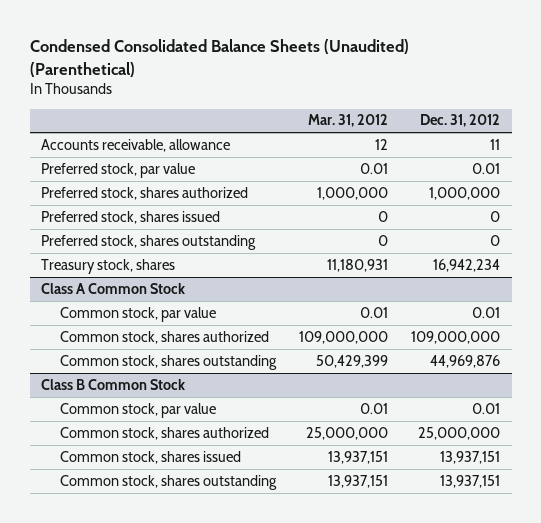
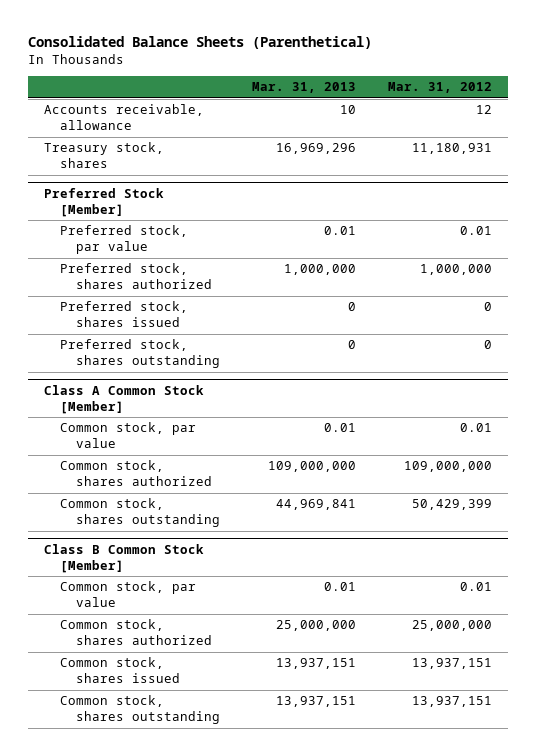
[29,39,409,77] Condensed Consolidated Balance Sheets (Unaudited) (Parenthetical) -> [28,36,373,50] Consolidated Balance Sheets (Parenthetical)
[420,114,501,128] Dec. 31, 2012 -> none
none -> [252,82,357,94] Mar. 31, 2013
[41,258,176,274] Treasury stock, shares -> [44,142,165,169] Treasury stock, shares
none -> [44,188,165,218] Preferred Stock [Member]
[41,282,186,294] Class A Common Stock -> [44,385,205,415] Class A Common Stock [Member]
[41,378,186,390] Class B Common Stock -> [44,544,205,574] Class B Common Stock [Member]

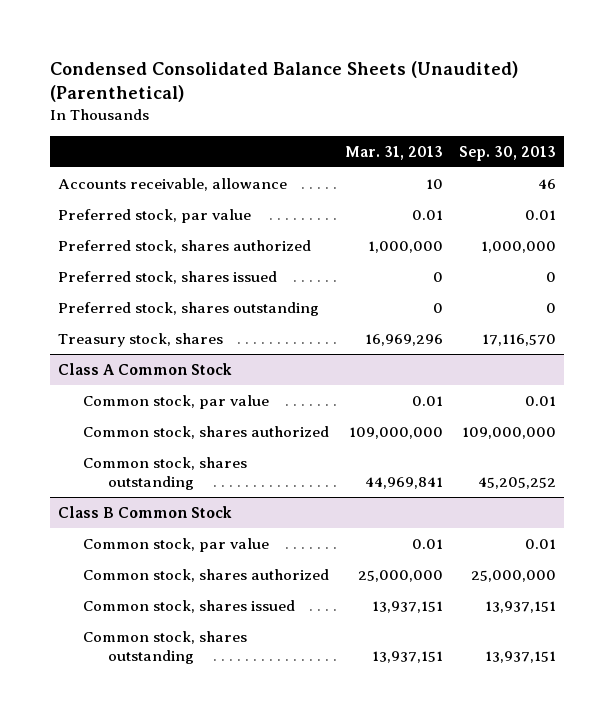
[28,36,373,50] Consolidated Balance Sheets (Parenthetical) -> [50,60,519,102] Condensed Consolidated Balance Sheets (Unaudited) (Parenthetical)
[388,82,493,94] Mar. 31, 2012 -> none
none -> [459,145,557,161] Sep. 30, 2013
[44,188,165,218] Preferred Stock [Member] -> none
[44,142,165,169] Treasury stock, shares -> [58,332,224,347] Treasury stock, shares
[44,385,205,415] Class A Common Stock [Member] -> [58,362,233,375] Class A Common Stock
[44,544,205,574] Class B Common Stock [Member] -> [58,505,233,518] Class B Common Stock

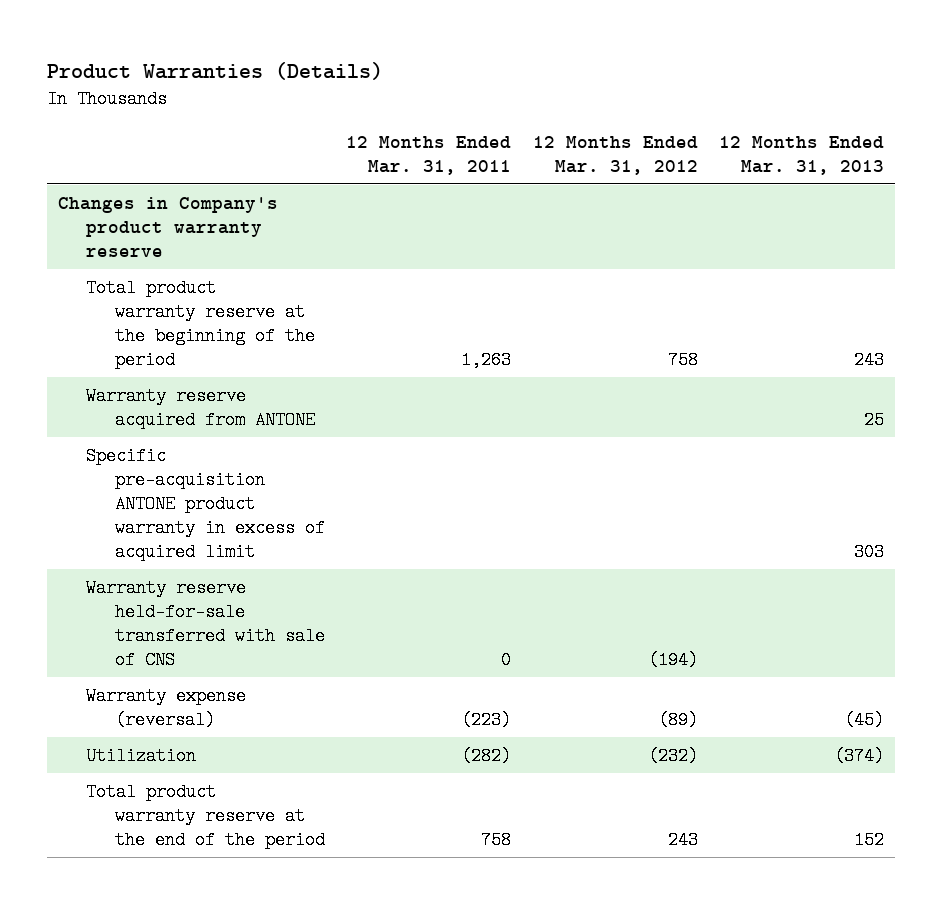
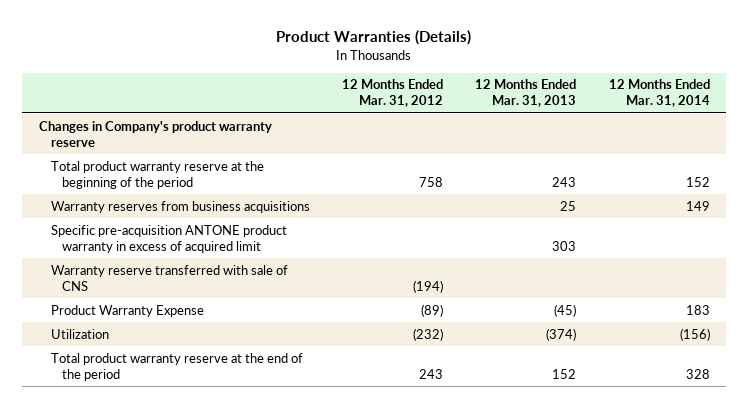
[346,136,512,176] 12 Months Ended Mar. 31, 2011 -> none
none -> [608,79,710,108] 12 Months Ended Mar. 31, 2014
[86,386,316,429] Warranty reserve acquired from ANTONE -> [50,200,310,213] Warranty reserves from business acquisitions
[86,578,326,669] Warranty reserve held-for-sale transferred with sale of CNS -> [50,264,288,291] Warranty reserve transferred with sale of CNS
[86,686,247,729] Warranty expense (reversal) -> [50,304,204,317] Product Warranty Expense

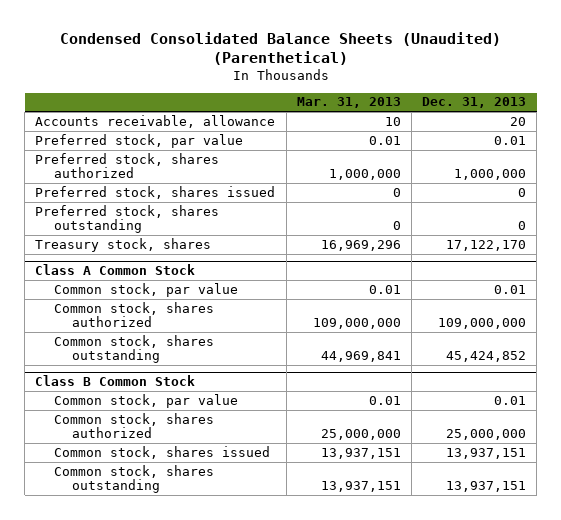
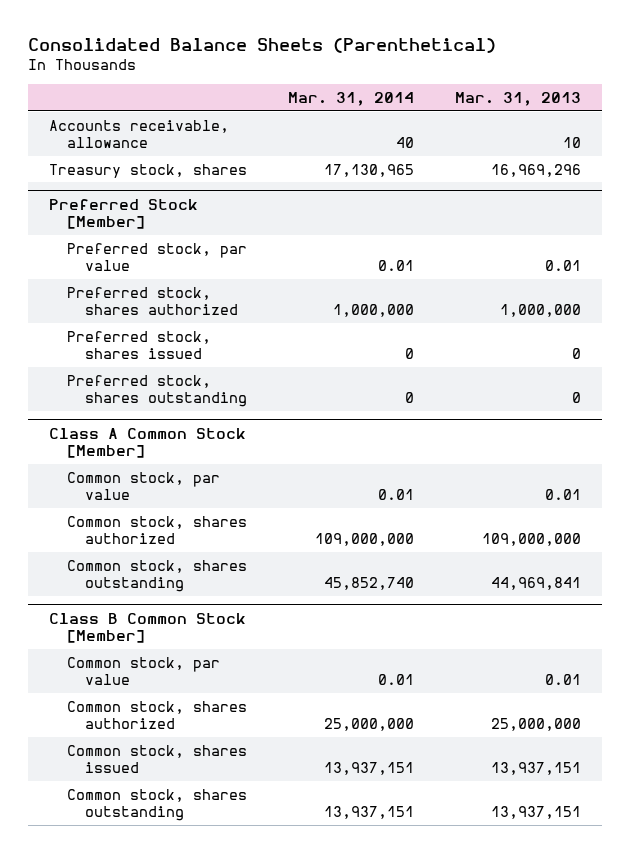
[59,31,501,66] Condensed Consolidated Balance Sheets (Unaudited) (Parenthetical) -> [28,37,497,53] Consolidated Balance Sheets (Parenthetical)
[422,97,527,109] Dec. 31, 2013 -> none
none -> [288,92,415,107] Mar. 31, 2014
[35,237,212,252] Treasury stock, shares -> [48,163,247,178] Treasury stock, shares
none -> [48,198,198,230] Preferred Stock [Member]
[35,264,196,276] Class A Common Stock -> [48,427,246,459] Class A Common Stock [Member]
[35,375,196,387] Class B Common Stock -> [48,612,246,644] Class B Common Stock [Member]

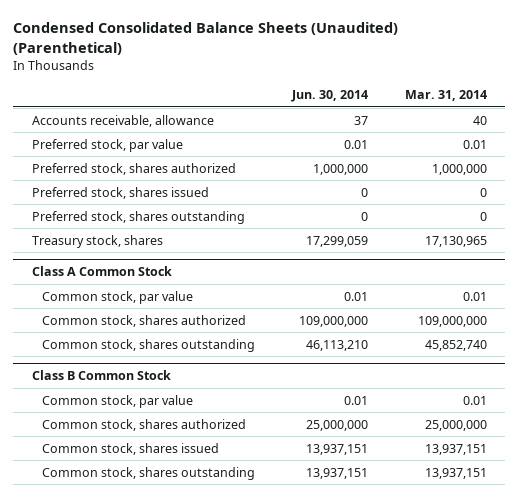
[28,37,497,53] Consolidated Balance Sheets (Parenthetical) -> [13,22,399,55] Condensed Consolidated Balance Sheets (Unaudited) (Parenthetical)
[455,92,582,107] Mar. 31, 2013 -> none
none -> [291,90,369,103] Jun. 30, 2014
[48,198,198,230] Preferred Stock [Member] -> none
[48,163,247,178] Treasury stock, shares -> [31,234,163,248] Treasury stock, shares
[48,427,246,459] Class A Common Stock [Member] -> [31,266,172,277] Class A Common Stock
[48,612,246,644] Class B Common Stock [Member] -> [31,370,171,381] Class B Common Stock

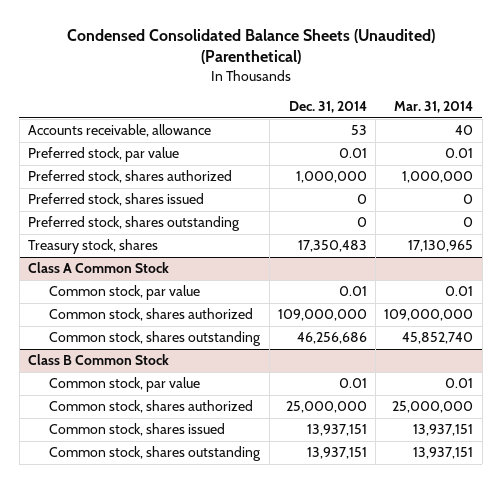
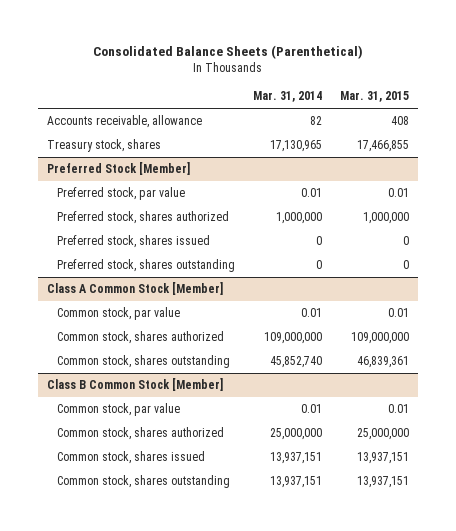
[66,28,435,65] Condensed Consolidated Balance Sheets (Unaudited) (Parenthetical) -> [93,45,364,60] Consolidated Balance Sheets (Parenthetical)
[288,100,367,113] Dec. 31, 2014 -> none
none -> [340,91,410,103] Mar. 31, 2015
[455,125,474,136] 40 -> [310,116,323,126] 82
[27,239,158,255] Treasury stock, shares -> [46,139,161,153] Treasury stock, shares
none -> [46,162,190,176] Preferred Stock [Member]
[27,262,169,274] Class A Common Stock -> [46,282,223,296] Class A Common Stock [Member]
[27,354,169,366] Class B Common Stock -> [46,378,223,392] Class B Common Stock [Member]

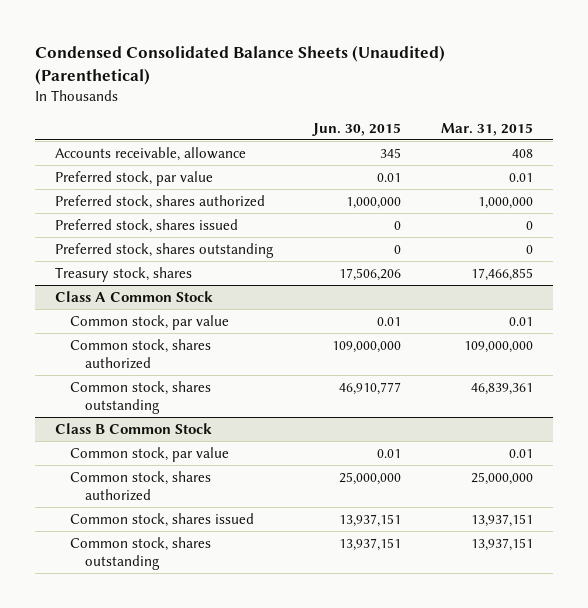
[93,45,364,60] Consolidated Balance Sheets (Parenthetical) -> [34,44,445,85] Condensed Consolidated Balance Sheets (Unaudited) (Parenthetical)
[253,91,323,103] Mar. 31, 2014 -> none
none -> [312,122,402,136] Jun. 30, 2015
[46,162,190,176] Preferred Stock [Member] -> none
[46,139,161,153] Treasury stock, shares -> [54,266,192,282] Treasury stock, shares
[46,282,223,296] Class A Common Stock [Member] -> [54,290,213,302] Class A Common Stock
[46,378,223,392] Class B Common Stock [Member] -> [54,422,212,434] Class B Common Stock

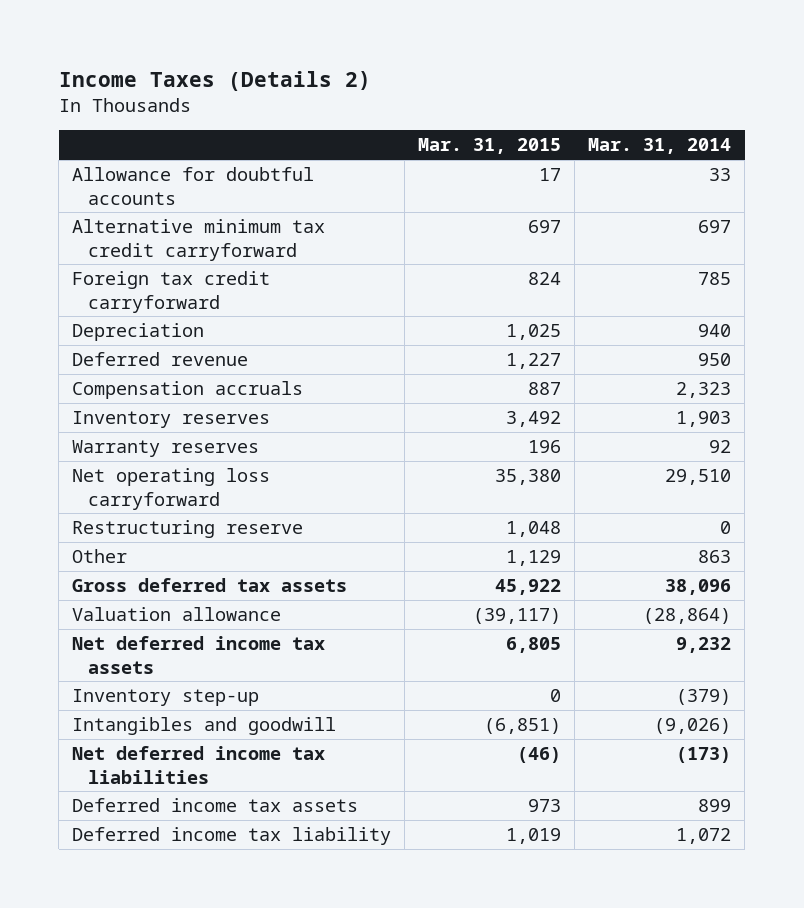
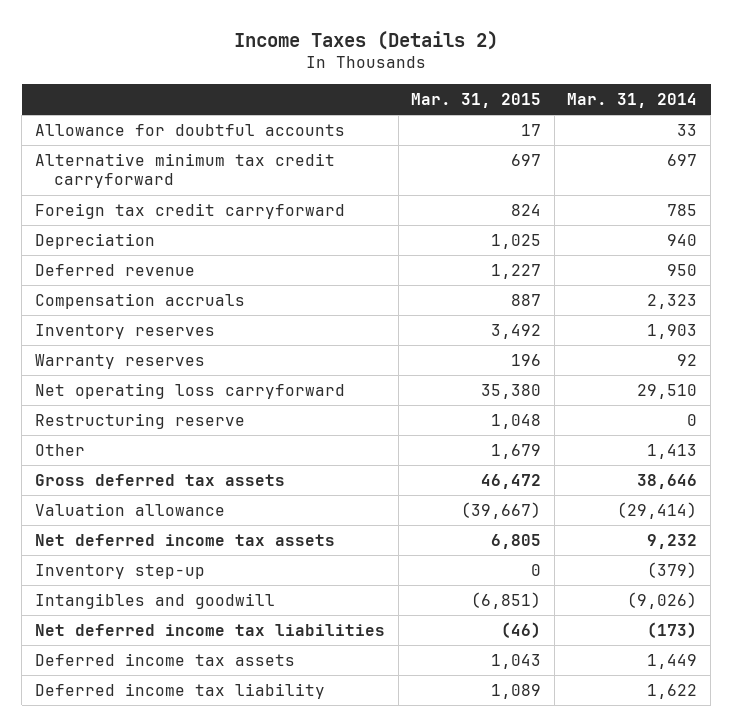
[506,550,562,567] 1,129 -> [491,444,542,460] 1,679
[698,550,732,564] 863 -> [647,444,698,460] 1,413
[495,579,562,596] 45,922 -> [481,474,542,490] 46,472
[665,579,732,596] 38,096 -> [637,474,698,490] 38,646
[473,608,562,625] (39,117) -> [461,502,542,520] (39,667)
[643,608,732,625] (28,864) -> [617,502,698,520] (29,414)
[528,799,562,813] 973 -> [491,654,542,670] 1,043
[698,799,732,813] 899 -> [647,654,698,670] 1,449
[506,828,562,845] 1,019 -> [491,684,542,700] 1,089
[676,828,732,845] 1,072 -> [647,684,698,700] 1,622

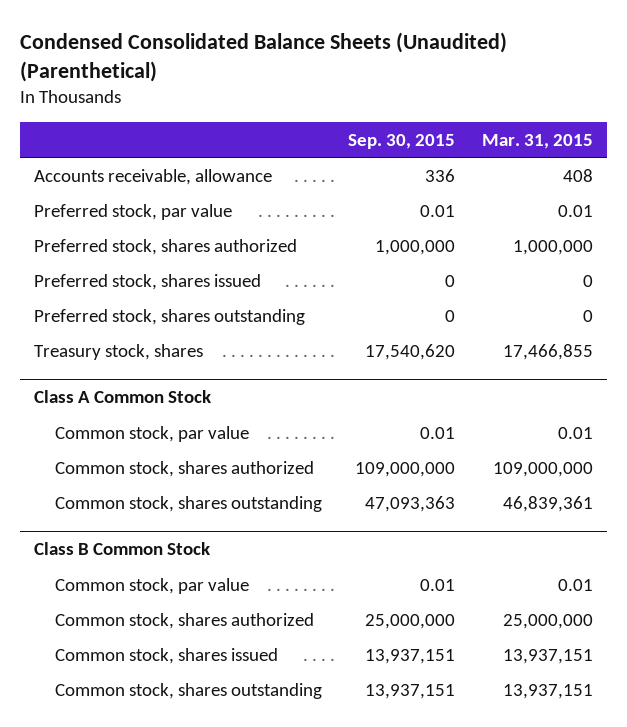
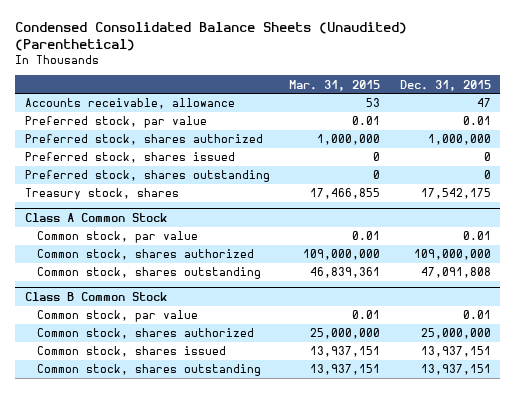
[348,133,456,149] Sep. 30, 2015 -> none
none -> [399,79,491,91] Dec. 31, 2015
[563,168,594,182] 408 -> [366,98,381,108] 53

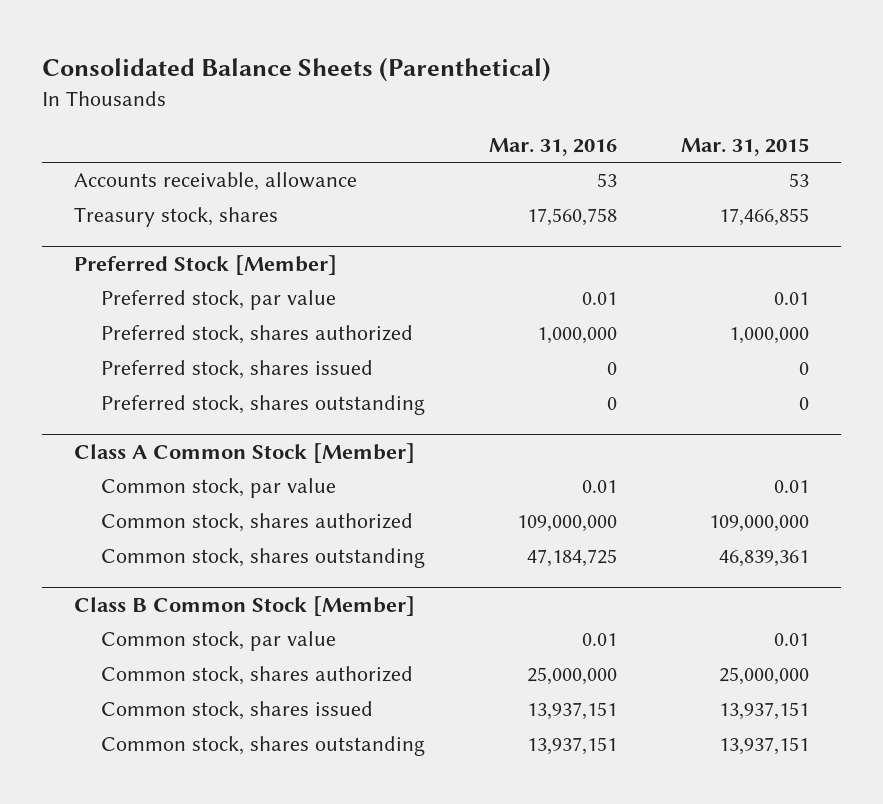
[14,22,407,52] Condensed Consolidated Balance Sheets (Unaudited) (Parenthetical) -> [41,56,551,82] Consolidated Balance Sheets (Parenthetical)
[399,79,491,91] Dec. 31, 2015 -> none
none -> [489,138,618,157] Mar. 31, 2016
[24,188,179,201] Treasury stock, shares -> [73,207,278,228] Treasury stock, shares
none -> [73,255,337,276] Preferred Stock [Member]
[24,212,167,222] Class A Common Stock -> [73,443,415,464] Class A Common Stock [Member]
[24,291,167,301] Class B Common Stock -> [73,596,415,617] Class B Common Stock [Member]

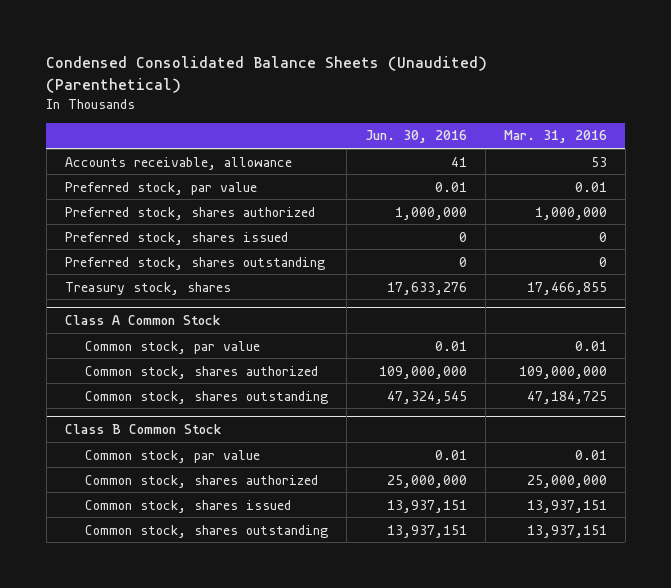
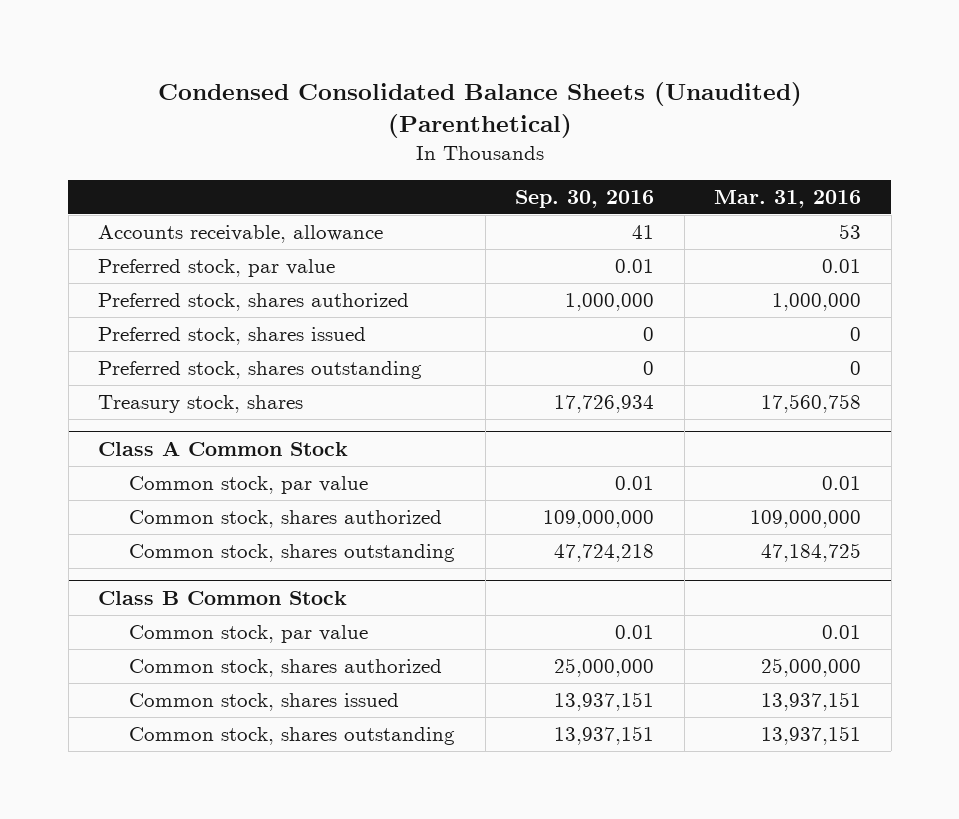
[364,130,467,144] Jun. 30, 2016 -> none
none -> [515,189,655,208] Sep. 30, 2016
[526,281,607,295] 17,466,855 -> [761,393,862,413] 17,560,758

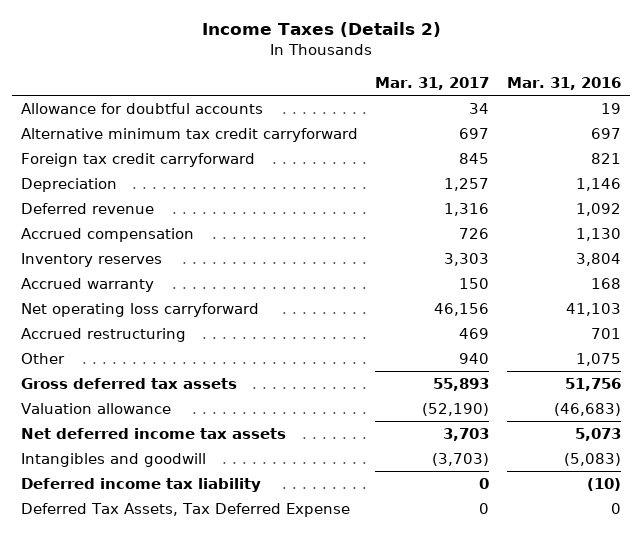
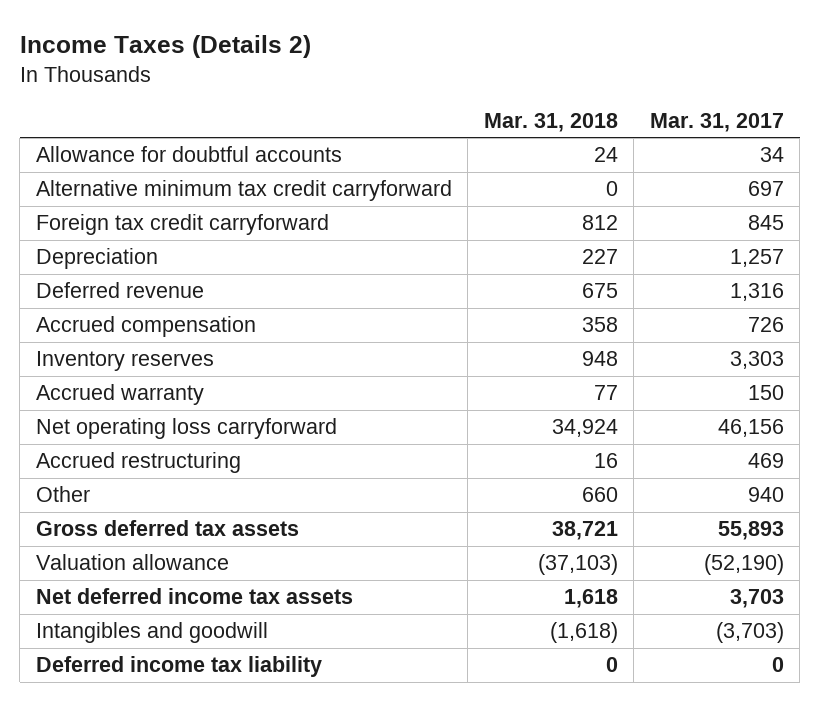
[506,76,621,90] Mar. 31, 2016 -> none
none -> [483,112,618,132] Mar. 31, 2018
[20,502,350,517] Deferred Tax Assets, Tax Deferred Expense -> none

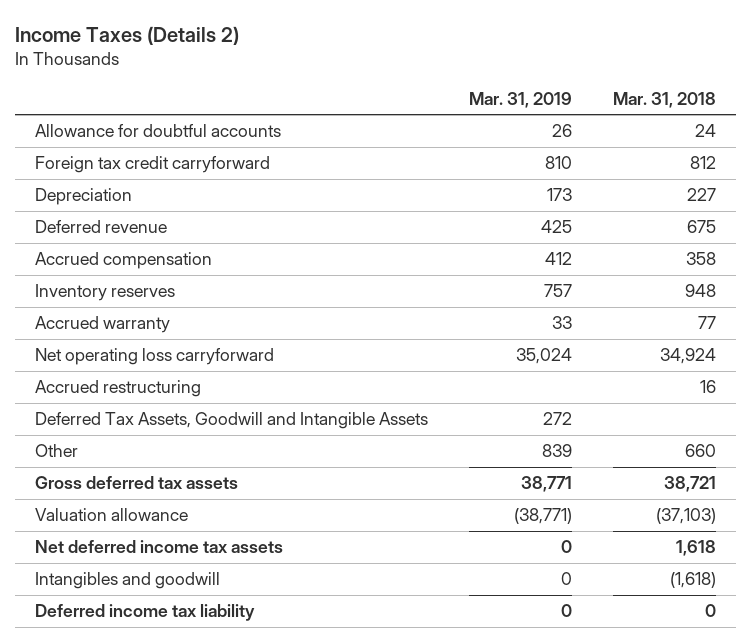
[649,112,784,132] Mar. 31, 2017 -> none
none -> [469,92,573,109] Mar. 31, 2019
[35,180,452,202] Alternative minimum tax credit carryforward -> none
none -> [35,412,429,430] Deferred Tax Assets, Goodwill and Intangible Assets

